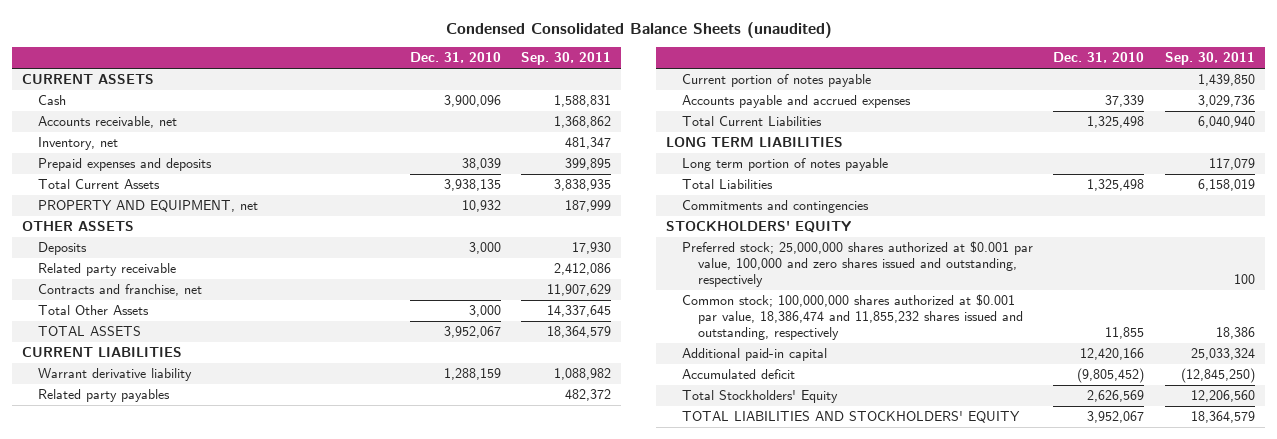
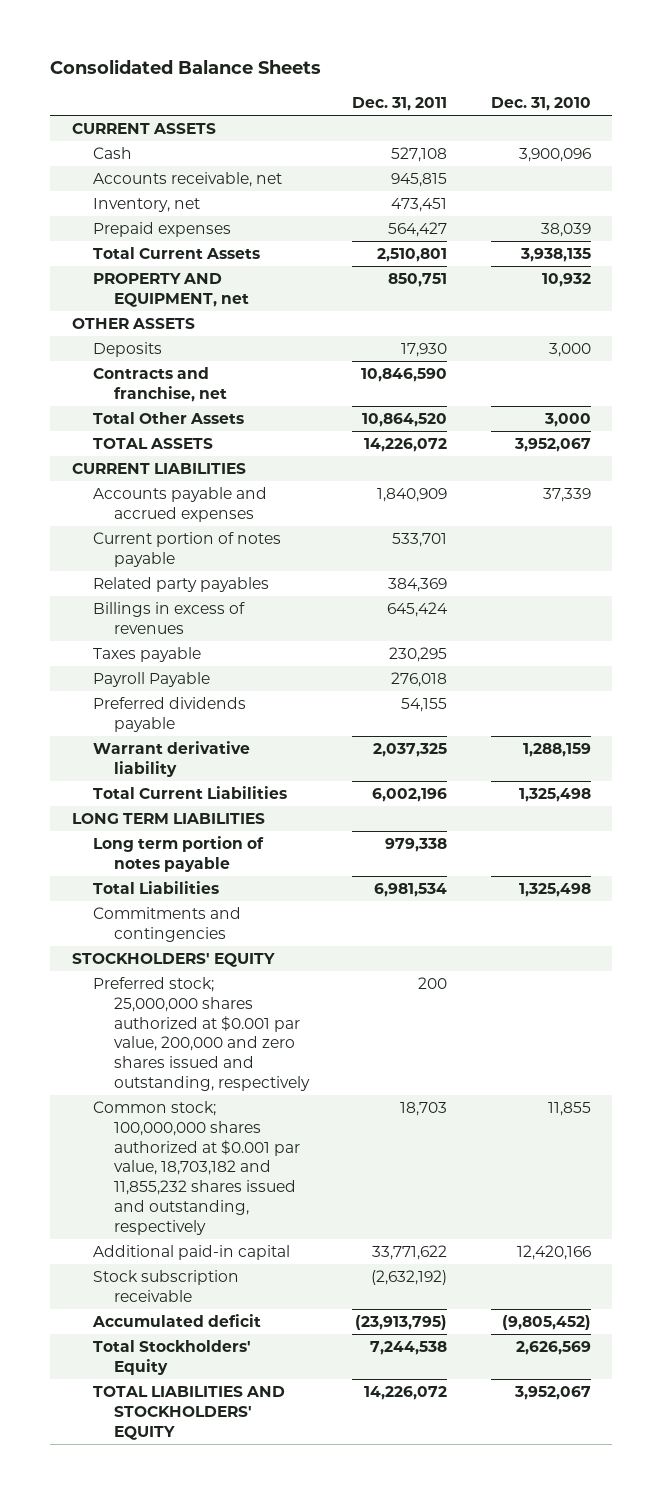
[445,21,832,38] Condensed Consolidated Balance Sheets (unaudited) -> [49,59,321,75] Consolidated Balance Sheets
[521,52,612,66] Sep. 30, 2011 -> none
none -> [352,97,448,112] Dec. 31, 2011
[38,158,213,172] Prepaid expenses and deposits -> [92,222,231,238] Prepaid expenses
[38,263,177,277] Related party receivable -> none
[681,74,871,88] Current portion of notes payable -> [92,532,281,567] Current portion of notes payable
[38,389,171,403] Related party payables -> [92,577,269,593] Related party payables
none -> [92,602,245,634] Billings in excess of revenues
none -> [92,647,201,663] Taxes payable
none -> [92,672,210,688] Payroll Payable
none -> [92,697,246,732] Preferred dividends payable
[38,368,193,382] Warrant derivative liability -> [92,741,250,777] Warrant derivative liability
[681,241,1033,287] Preferred stock; 25,000,000 shares authorized at $0.001 par value, 100,000 and zero shares issued and outstanding, respectively -> [92,977,310,1092] Preferred stock; 25,000,000 shares authorized at $0.001 par value, 200,000 and zero shares issued and outstanding, respectively
[681,294,1023,340] Common stock; 100,000,000 shares authorized at $0.001 par value, 18,386,474 and 11,855,232 shares issued and outstanding, respectively -> [92,1101,300,1235] Common stock; 100,000,000 shares authorized at $0.001 par value, 18,703,182 and 11,855,232 shares issued and outstanding, respectively
none -> [92,1270,239,1302] Stock subscription receivable

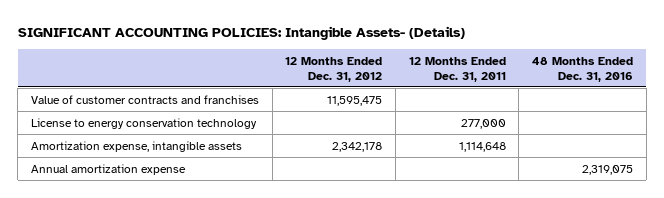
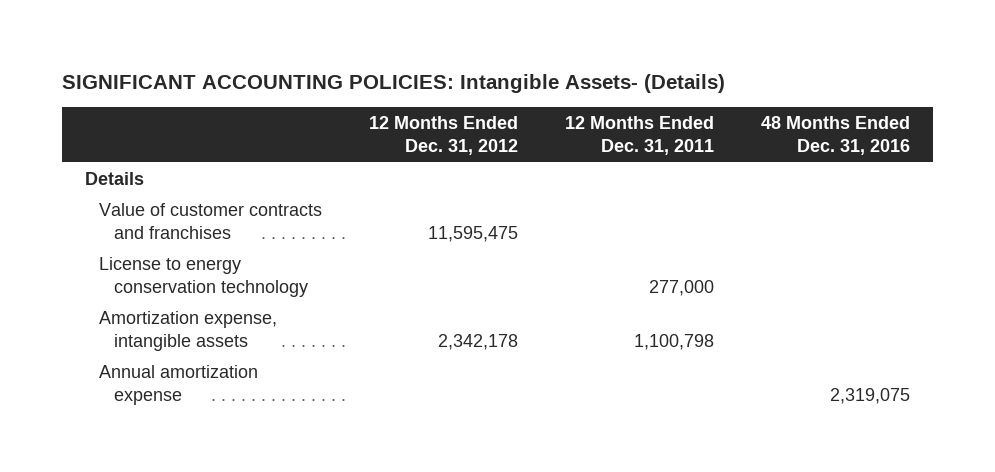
none -> [84,171,144,185] Details
[458,141,506,152] 1,114,648 -> [633,334,714,351] 1,100,798

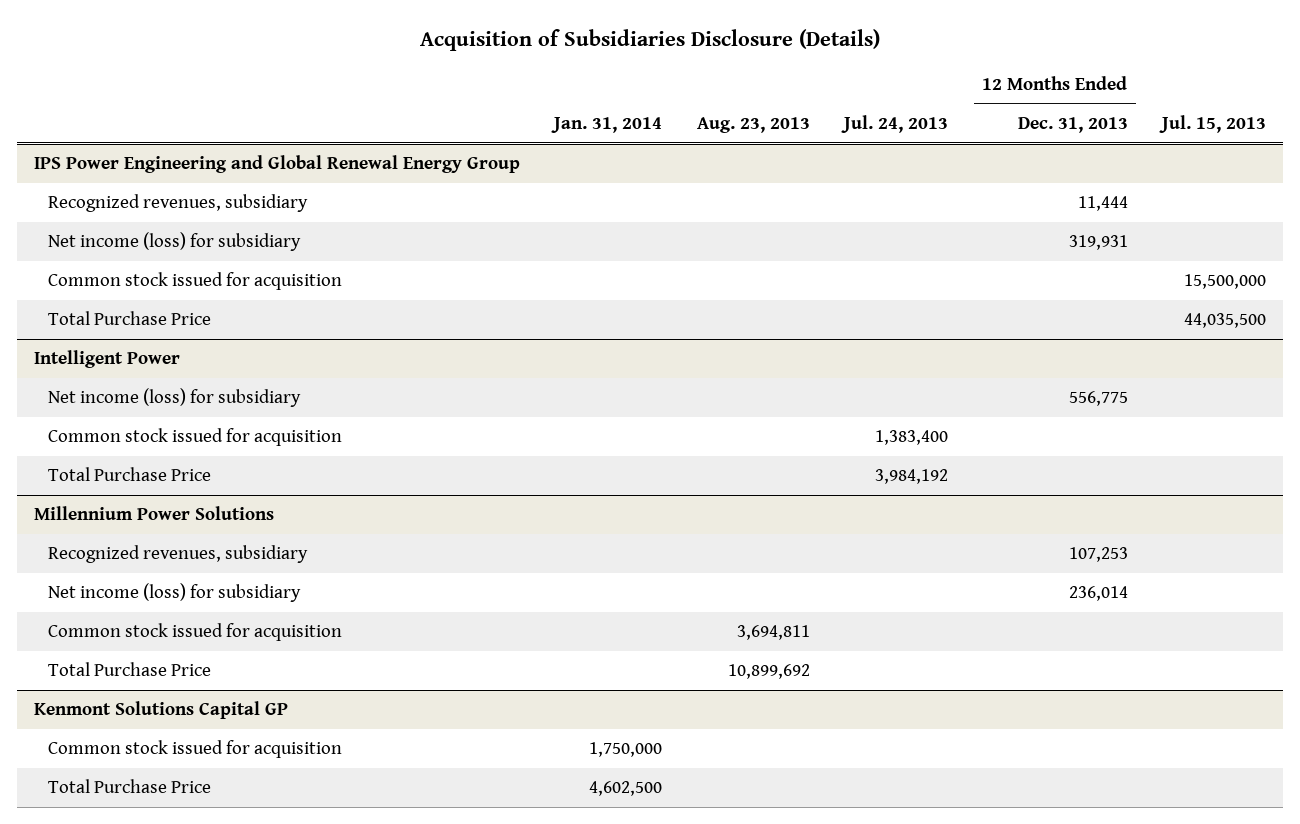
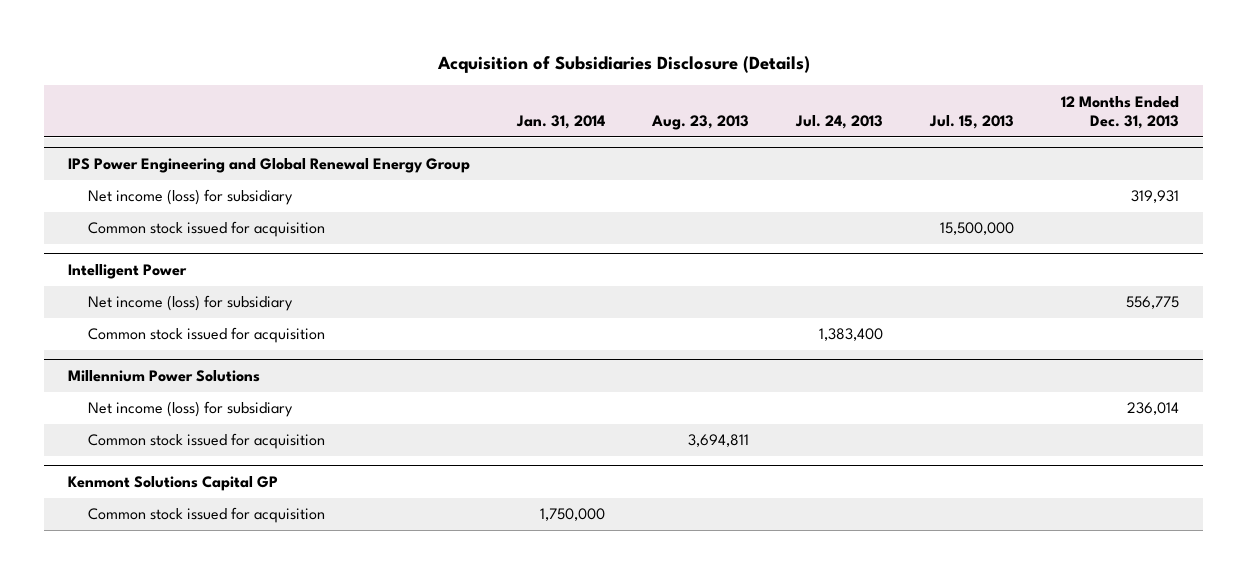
[48,194,309,213] Recognized revenues, subsidiary -> none
[48,311,212,326] Total Purchase Price -> none
[48,467,212,482] Total Purchase Price -> none
[48,545,309,564] Recognized revenues, subsidiary -> none
[48,662,212,677] Total Purchase Price -> none
[48,779,212,794] Total Purchase Price -> none

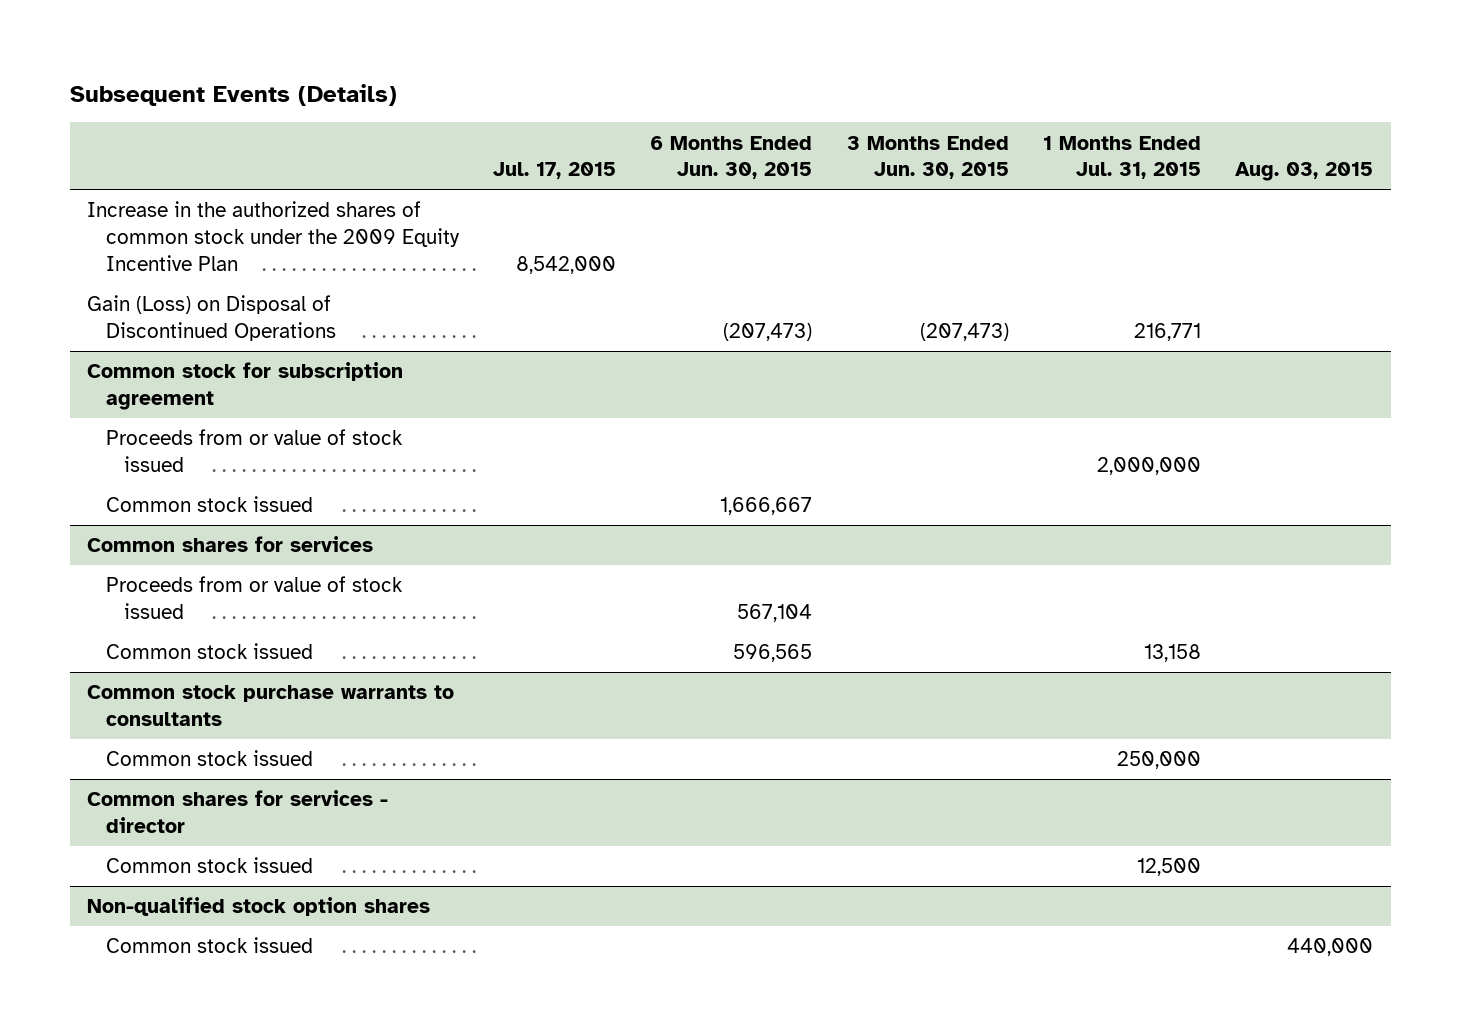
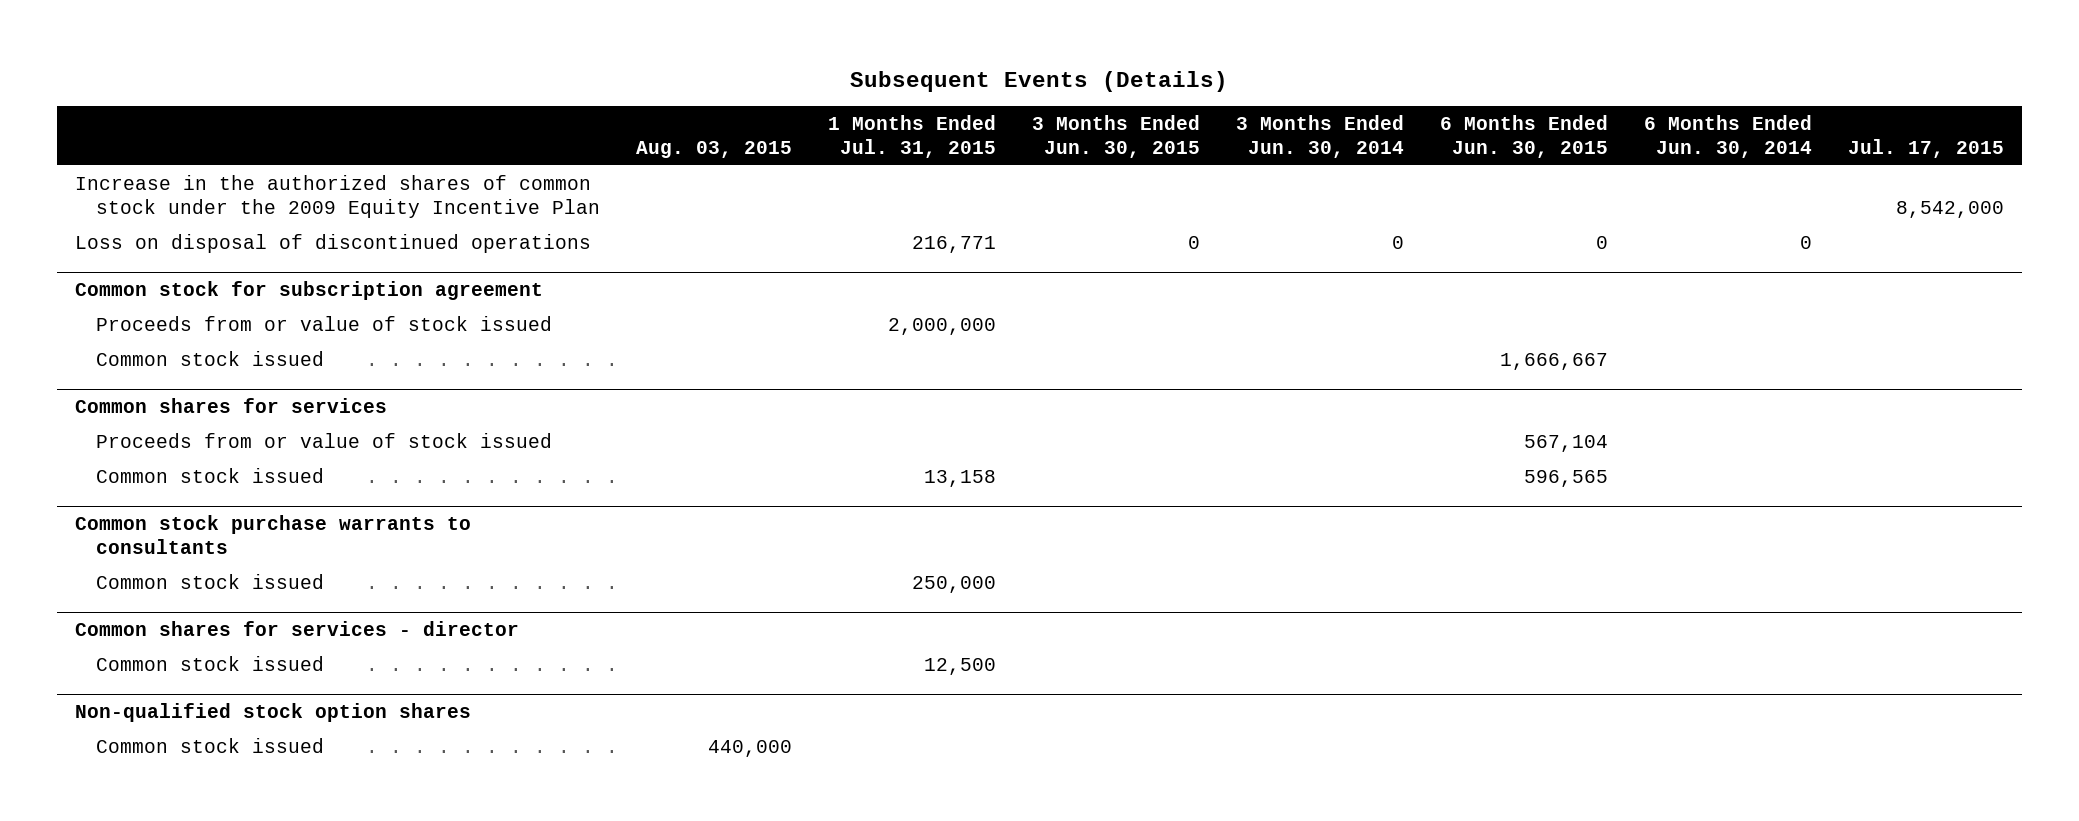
none -> [1235,114,1404,158] 3 Months Ended Jun. 30, 2014
none -> [1643,114,1812,158] 6 Months Ended Jun. 30, 2014
[86,295,336,341] Gain (Loss) on Disposal of Discontinued Operations -> [74,233,591,253] Loss on disposal of discontinued operations
[723,322,813,341] (207,473) -> [1595,235,1608,249] 0
[919,322,1009,341] (207,473) -> [1187,235,1200,249] 0

